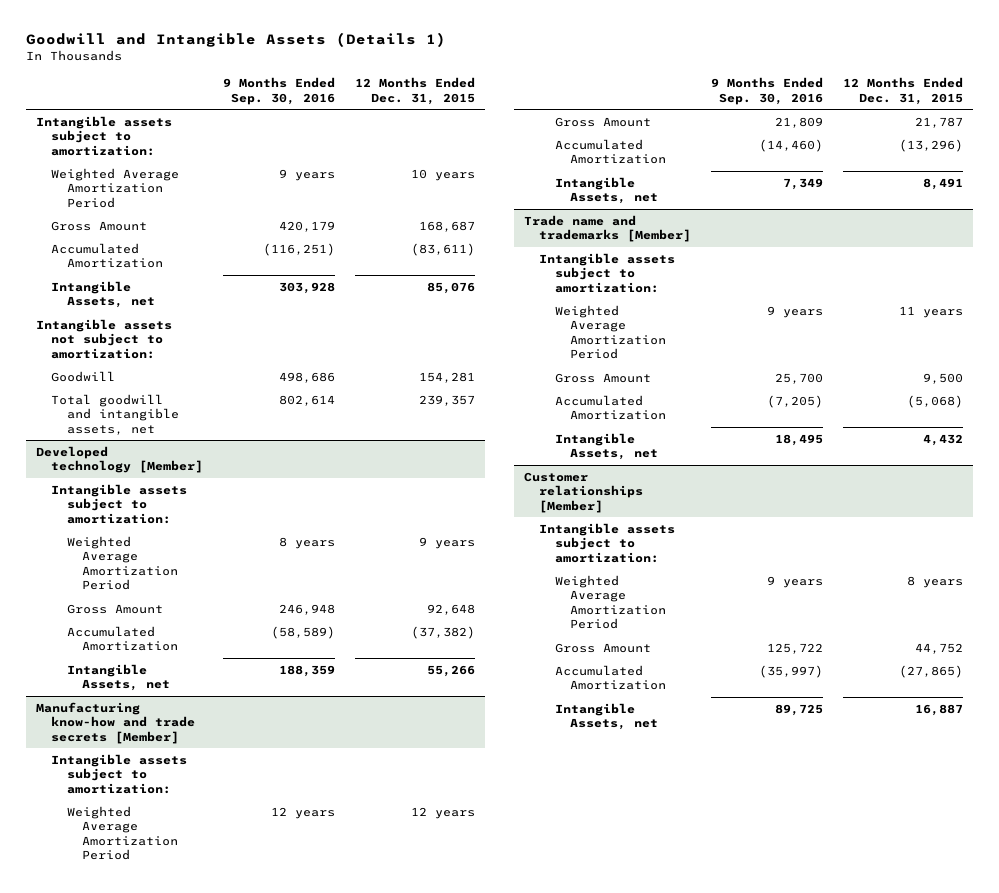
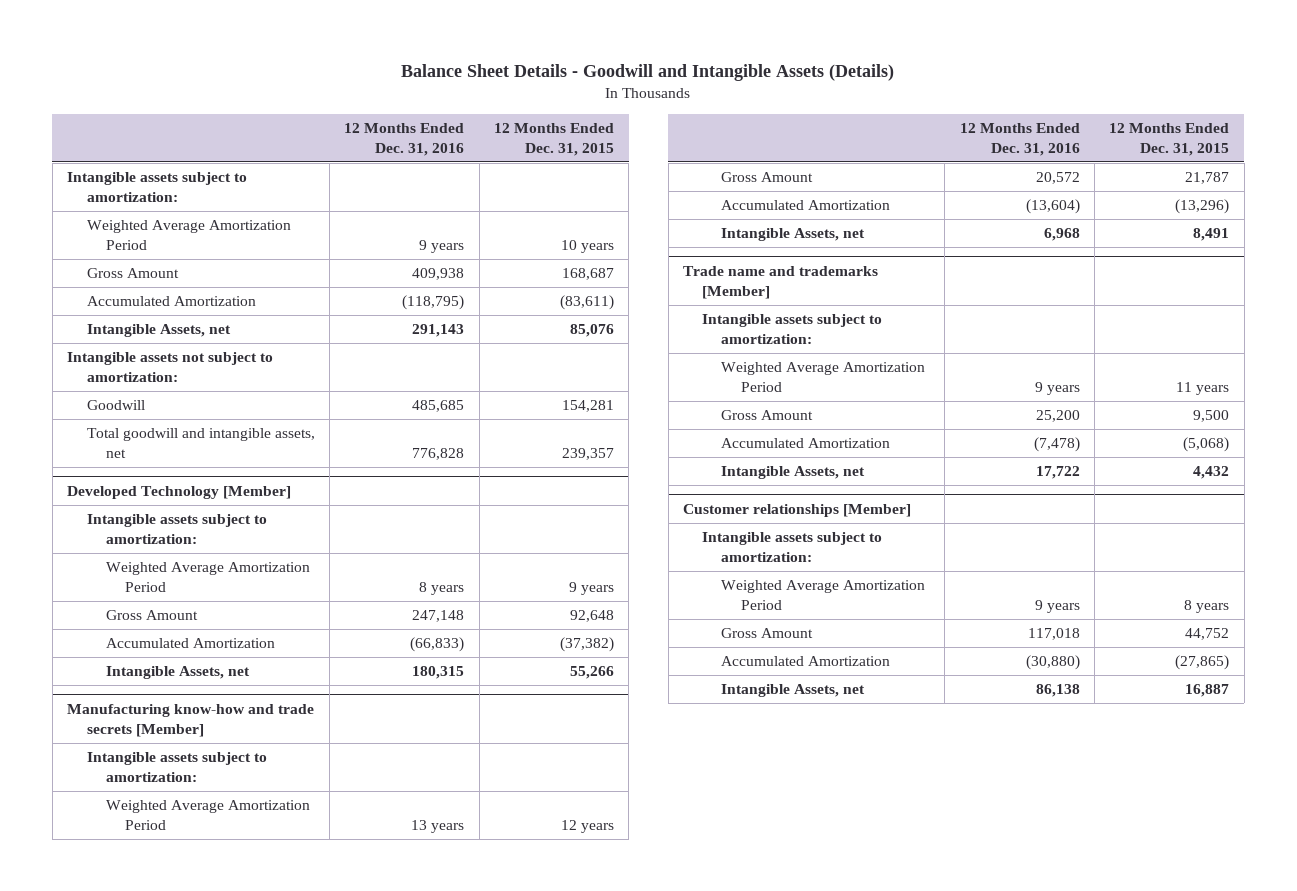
[25,32,446,48] Goodwill and Intangible Assets (Details 1) -> [401,63,895,81] Balance Sheet Details - Goodwill and Intangible Assets (Details)
[223,77,336,105] 9 Months Ended Sep. 30, 2016 -> none
none -> [344,123,465,156] 12 Months Ended Dec. 31, 2016
[35,445,204,474] Developed technology [Member] -> [67,486,292,500] Developed Technology [Member]

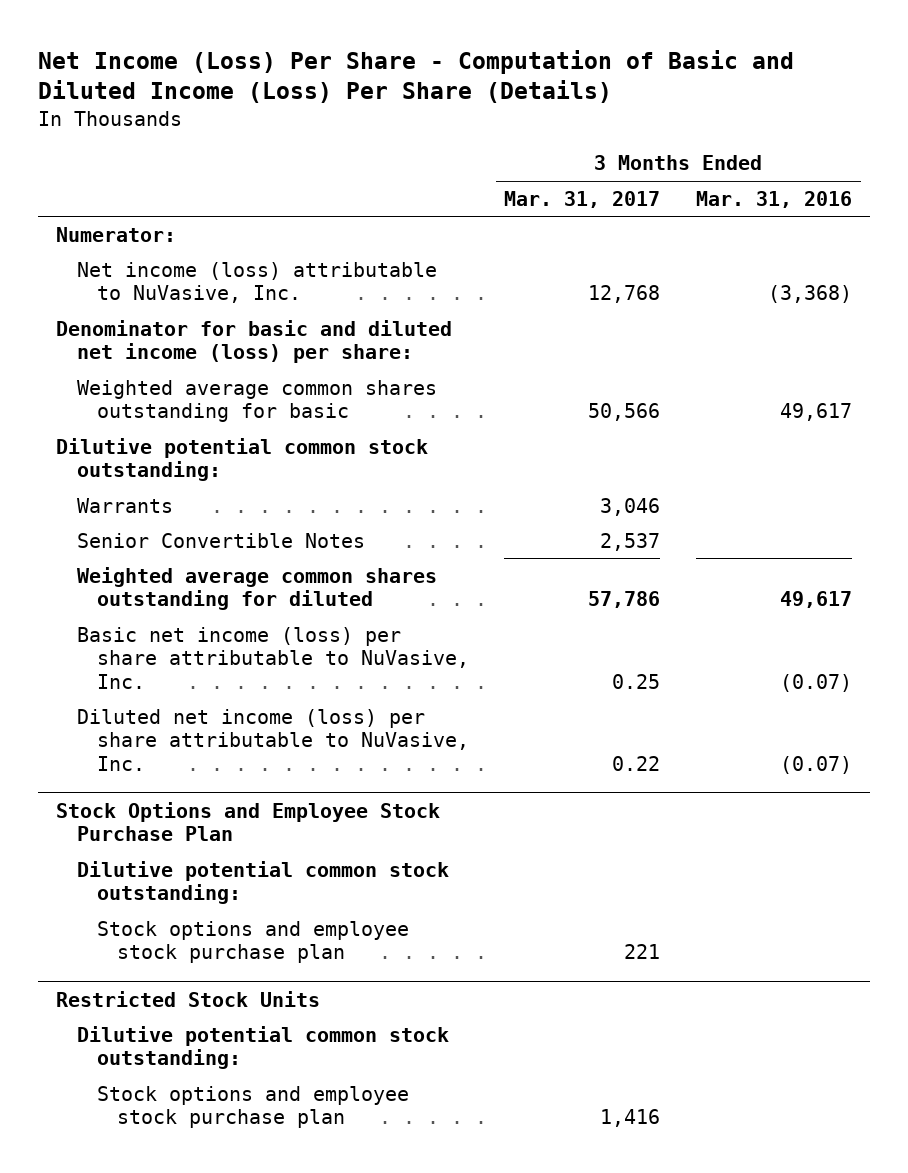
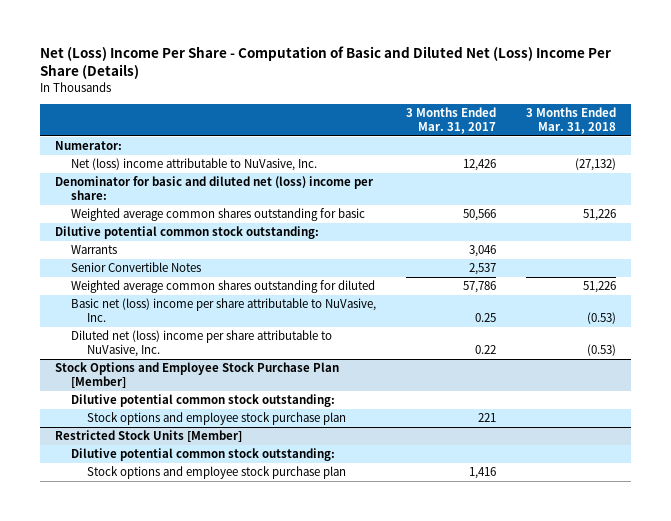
[38,49,795,104] Net Income (Loss) Per Share - Computation of Basic and Diluted Income (Loss) Per Share (Details) -> [39,45,611,80] Net (Loss) Income Per Share - Computation of Basic and Diluted Net (Loss) Income Per Share (Details)
[695,190,852,208] Mar. 31, 2016 -> none
none -> [525,107,616,134] 3 Months Ended Mar. 31, 2018
[76,261,437,304] Net income (loss) attributable to NuVasive, Inc. -> [70,158,317,172] Net (loss) income attributable to NuVasive, Inc.
[588,285,661,304] 12,768 -> [462,159,496,172] 12,426
[56,319,453,364] Denominator for basic and diluted net income (loss) per share: -> [54,176,374,201] Denominator for basic and diluted net (loss) income per share:
[76,626,469,689] Basic net income (loss) per share attributable to NuVasive, Inc. -> [70,298,376,323] Basic net (loss) income per share attributable to NuVasive, Inc.
[76,708,469,771] Diluted net income (loss) per share attributable to NuVasive, Inc. -> [70,330,332,358] Diluted net (loss) income per share attributable to NuVasive, Inc.
[56,801,441,841] Stock Options and Employee Stock Purchase Plan -> [54,362,339,389] Stock Options and Employee Stock Purchase Plan [Member]
[56,990,321,1007] Restricted Stock Units -> [54,430,242,443] Restricted Stock Units [Member]

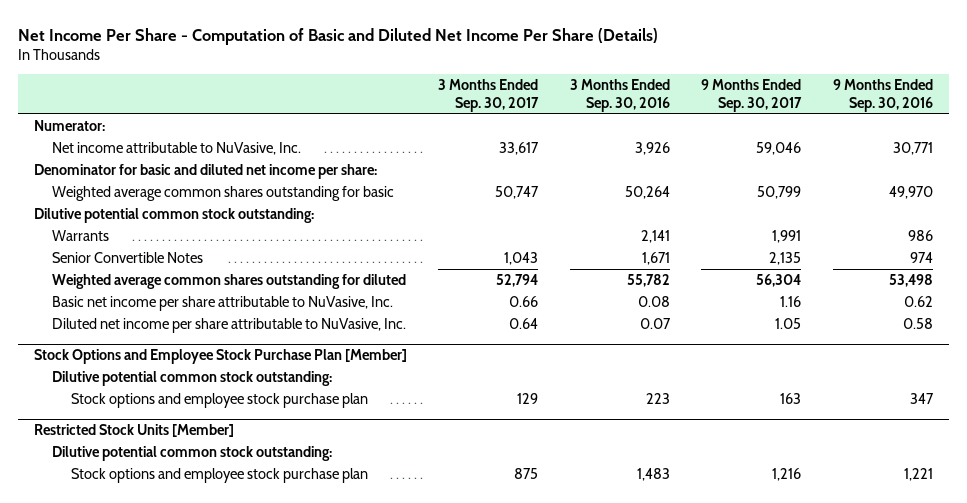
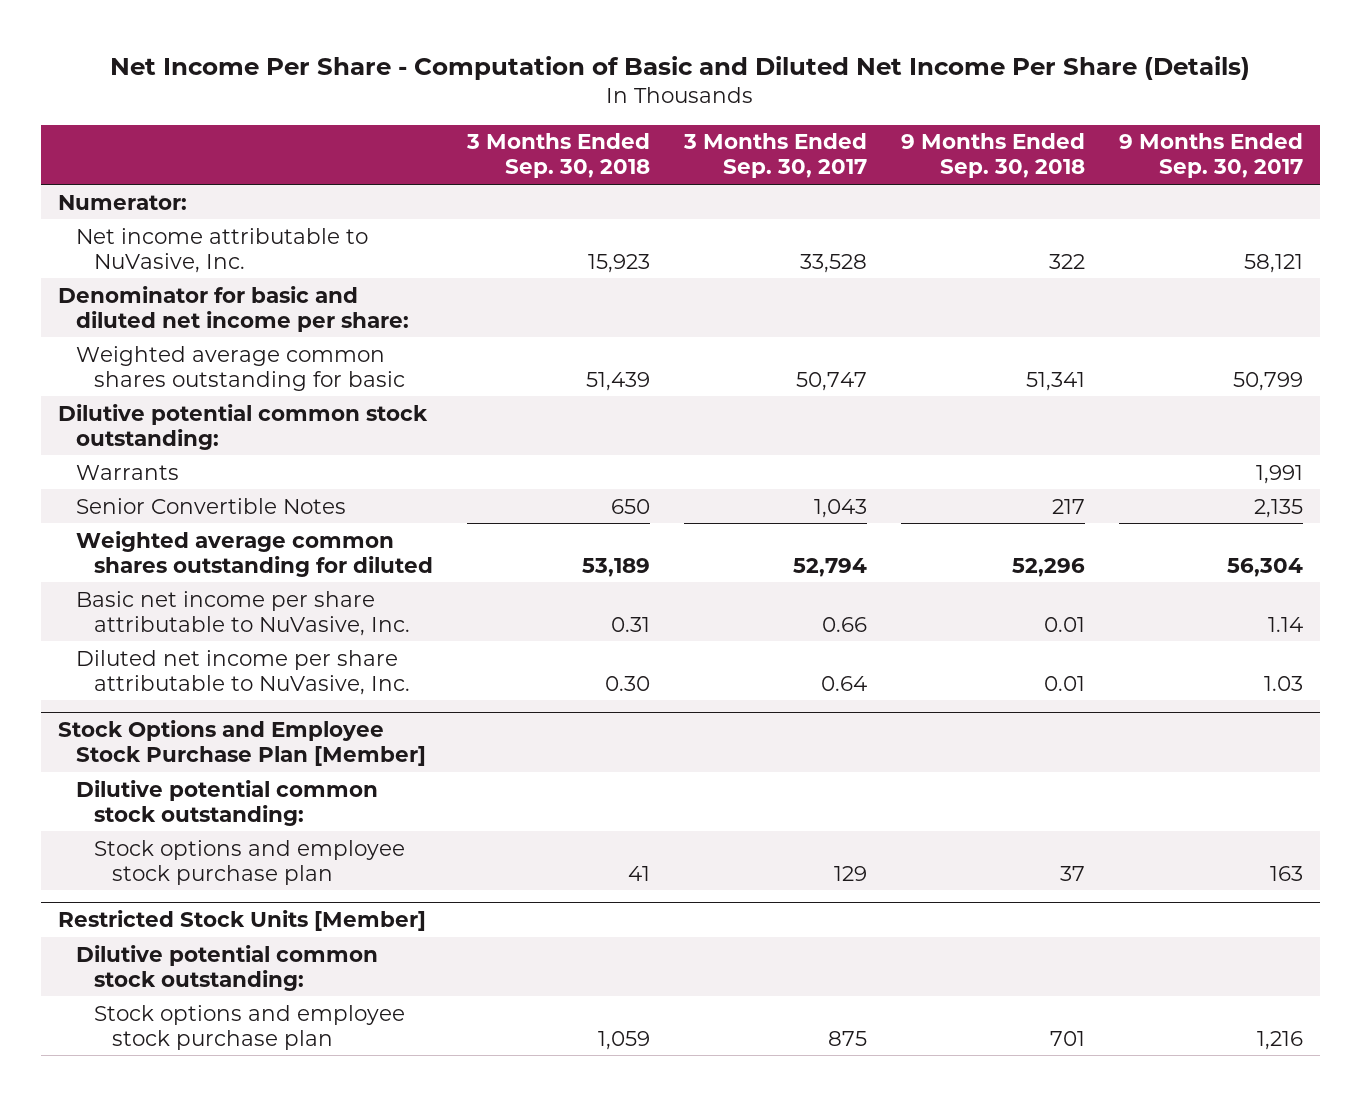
[569,79,670,113] 3 Months Ended Sep. 30, 2016 -> none
[832,79,933,113] 9 Months Ended Sep. 30, 2016 -> none
none -> [466,133,651,179] 3 Months Ended Sep. 30, 2018
none -> [900,133,1085,179] 9 Months Ended Sep. 30, 2018
[499,141,540,155] 33,617 -> [799,253,867,273] 33,528
[756,141,802,155] 59,046 -> [1243,253,1303,273] 58,121
[780,295,802,307] 1.16 -> [1267,616,1303,632] 1.14
[775,317,802,329] 1.05 -> [1263,675,1303,691] 1.03

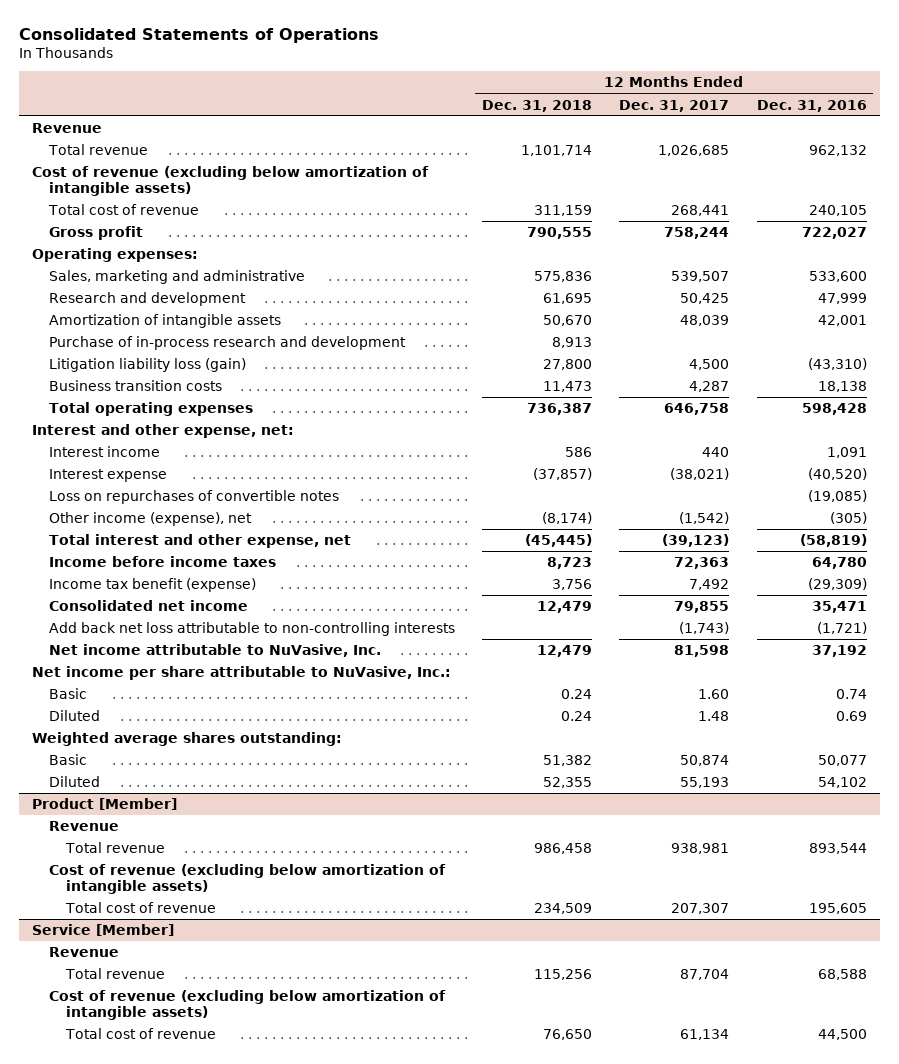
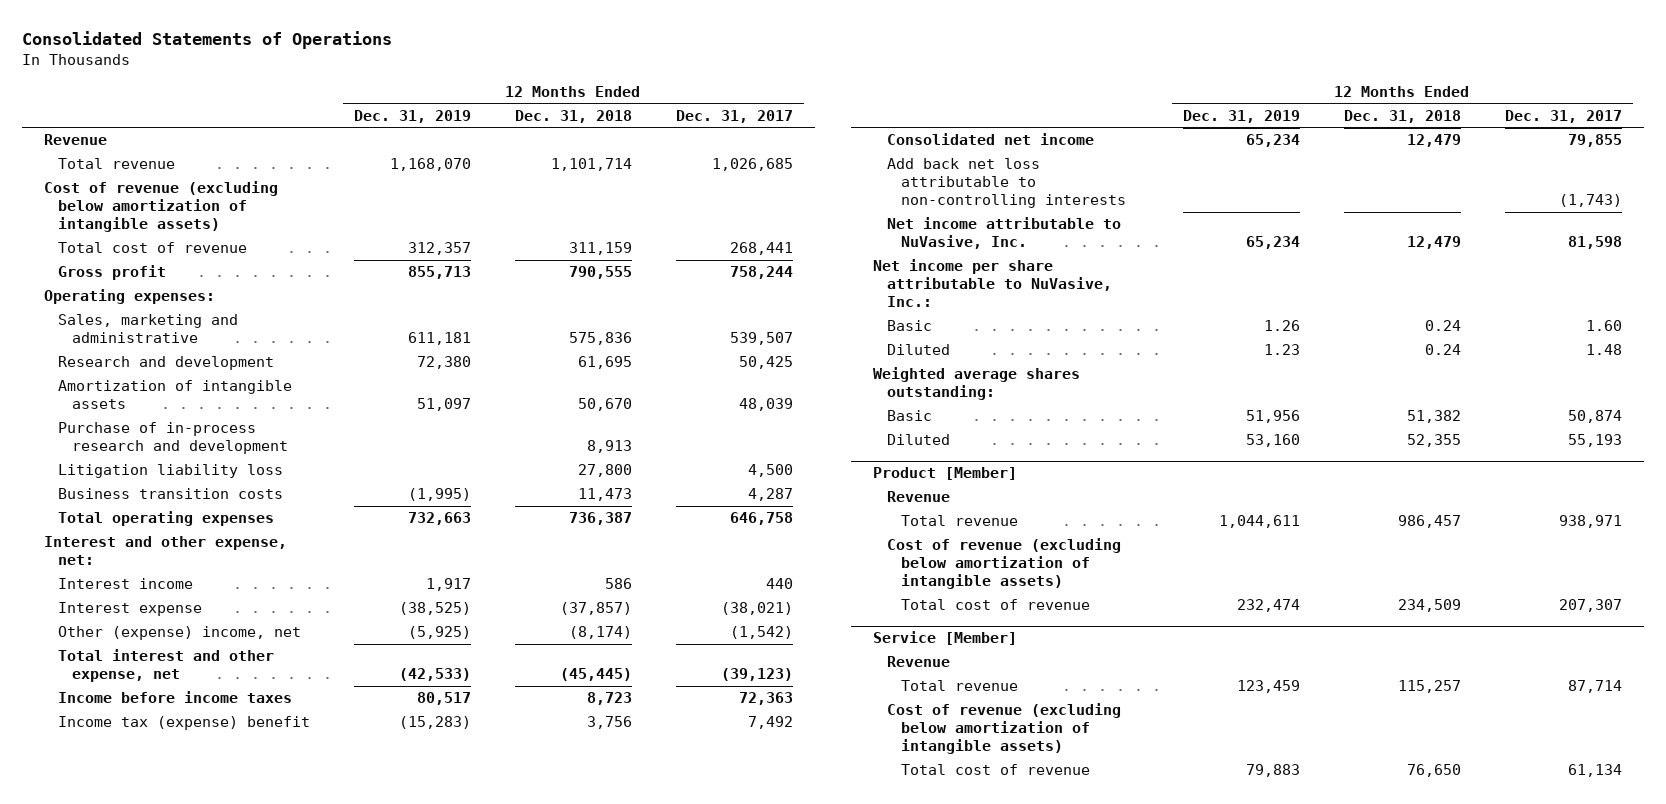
[756,99,867,112] Dec. 31, 2016 -> none
none -> [353,109,471,123] Dec. 31, 2019
[48,358,246,373] Litigation liability loss (gain) -> [58,464,284,479] Litigation liability loss
[48,490,339,505] Loss on repurchases of convertible notes -> none
[48,512,252,527] Other income (expense), net -> [58,626,302,641] Other (expense) income, net
[48,578,256,593] Income tax benefit (expense) -> [58,716,311,731] Income tax (expense) benefit
[534,843,593,855] 986,458 -> [1397,515,1461,529] 986,457
[671,843,730,855] 938,981 -> [1558,515,1622,529] 938,971
[534,969,593,981] 115,256 -> [1397,680,1461,694] 115,257
[680,969,730,981] 87,704 -> [1567,680,1622,694] 87,714

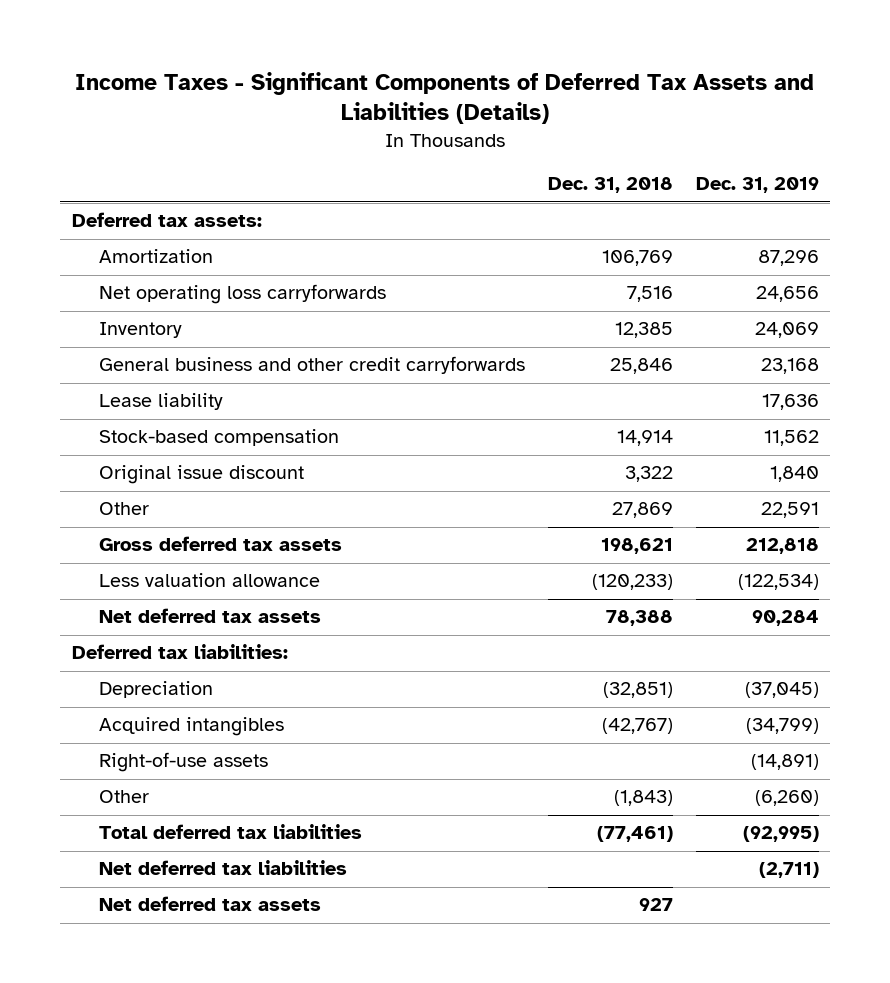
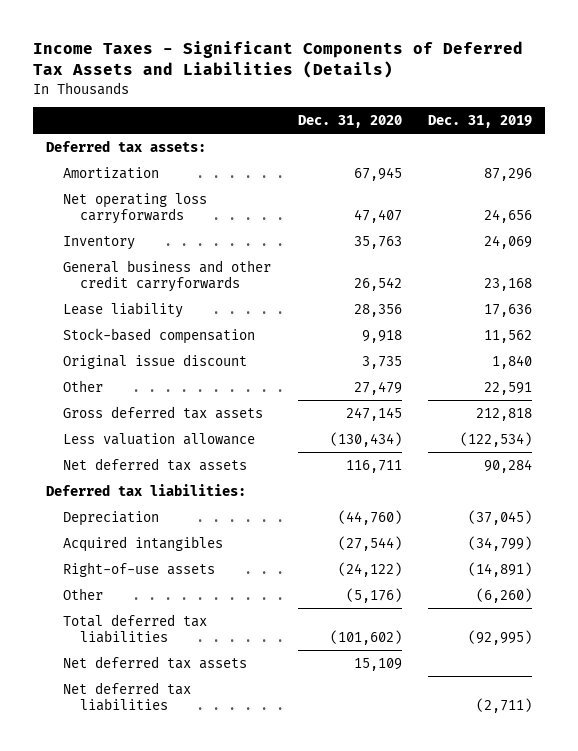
[547,177,673,194] Dec. 31, 2018 -> none
none -> [297,114,402,128] Dec. 31, 2020
[98,860,347,876] Net deferred tax liabilities -> [63,681,192,711] Net deferred tax liabilities

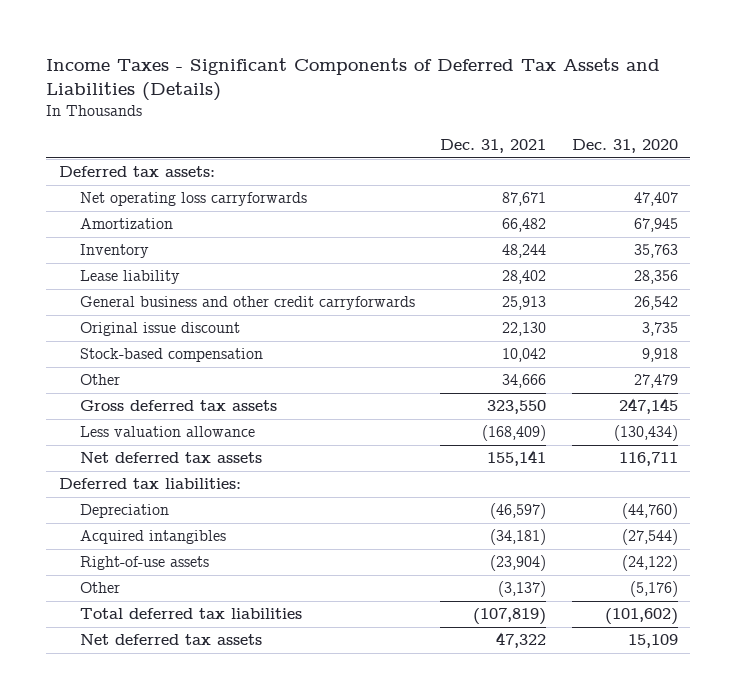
[428,114,533,128] Dec. 31, 2019 -> none
none -> [440,138,547,153] Dec. 31, 2021
[63,166,160,179] Amortization -> [80,218,174,230] Amortization
[63,259,272,292] General business and other credit carryforwards -> [80,296,416,311] General business and other credit carryforwards
[63,327,256,344] Stock-based compensation -> [80,348,264,363] Stock-based compensation
[63,681,192,711] Net deferred tax liabilities -> none

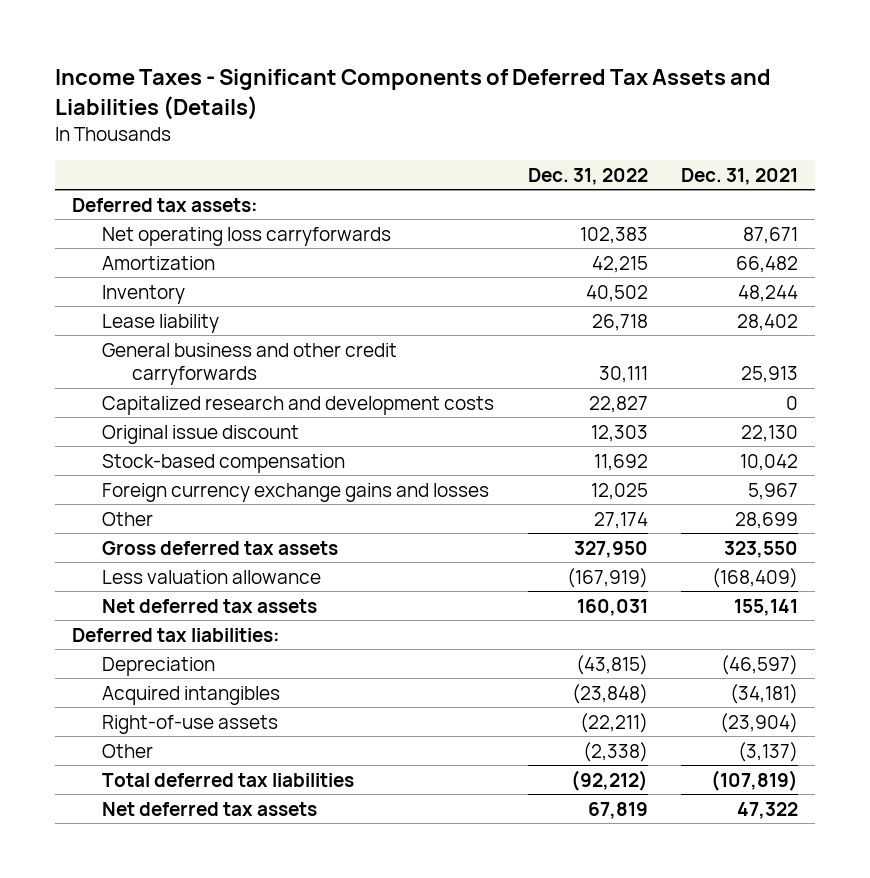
[571,138,678,153] Dec. 31, 2020 -> none
none -> [527,167,648,185] Dec. 31, 2022
none -> [101,395,494,415] Capitalized research and development costs
none -> [101,482,489,502] Foreign currency exchange gains and losses
[502,374,547,389] 34,666 -> [735,511,799,529] 28,699

